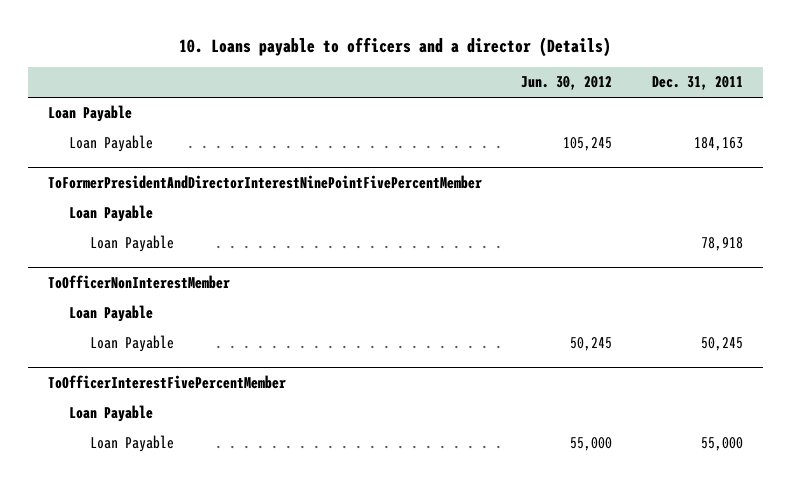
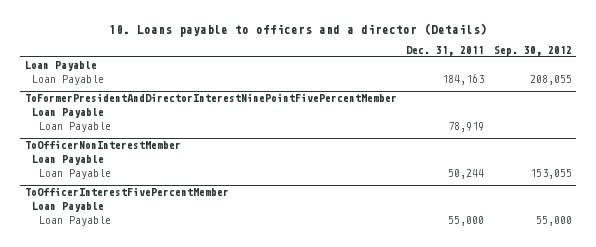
[521,76,613,91] Jun. 30, 2012 -> none
none -> [493,45,572,56] Sep. 30, 2012
[701,237,744,252] 78,918 -> [448,122,485,133] 78,919
[701,337,744,352] 50,245 -> [448,169,485,180] 50,244

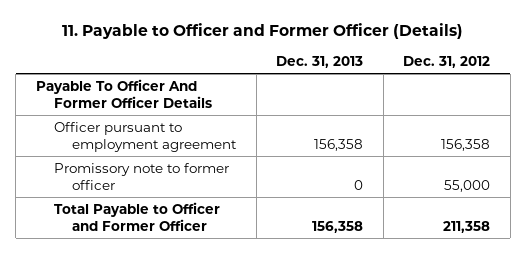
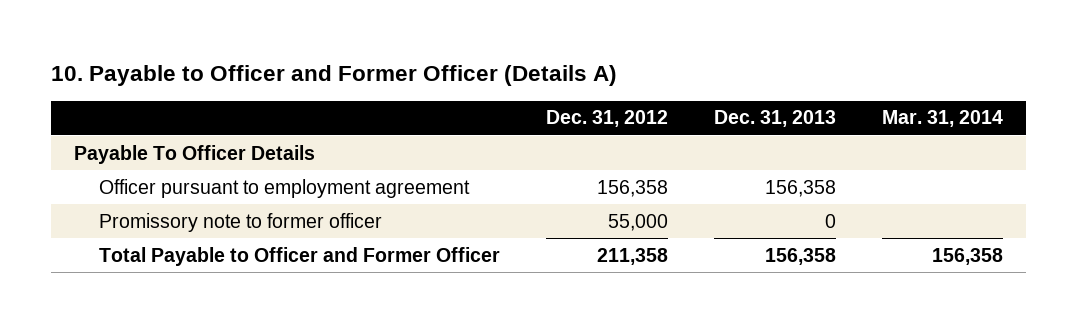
[62,23,464,40] 11. Payable to Officer and Former Officer (Details) -> [50,65,617,87] 10. Payable to Officer and Former Officer (Details A)
none -> [881,110,1003,128] Mar. 31, 2014
[35,78,212,108] Payable To Officer And Former Officer Details -> [73,144,315,164] Payable To Officer Details

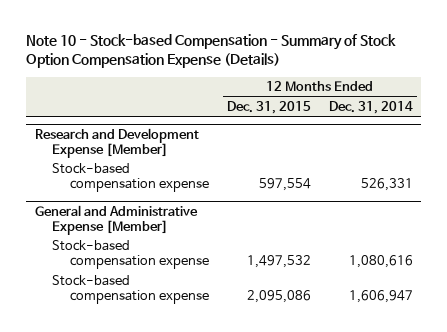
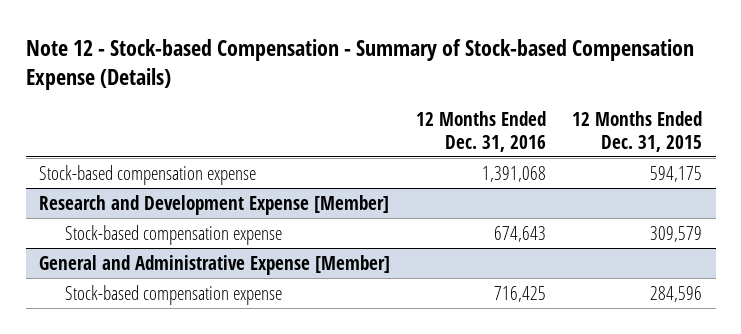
[25,33,396,69] Note 10 - Stock-based Compensation - Summary of Stock Option Compensation Expense (Details) -> [25,38,694,91] Note 12 - Stock-based Compensation - Summary of Stock-based Compensation Expense (Details)
[328,100,413,114] Dec. 31, 2014 -> none
none -> [416,111,547,152] 12 Months Ended Dec. 31, 2016
none -> [39,164,257,185] Stock-based compensation expense
[258,178,311,192] 597,554 -> [650,225,703,242] 309,579
[52,275,210,305] Stock-based compensation expense -> none
[246,255,311,269] 1,497,532 -> [650,285,703,302] 284,596

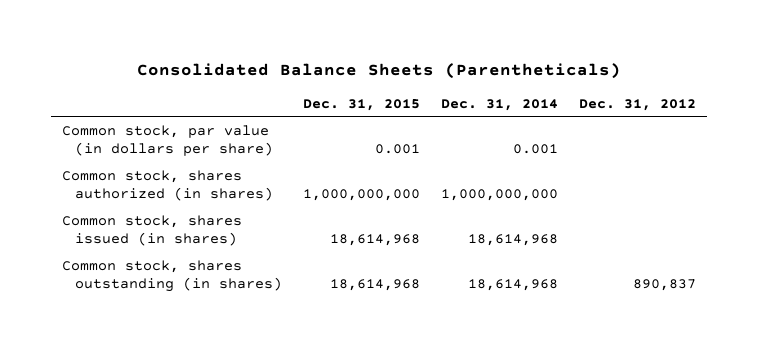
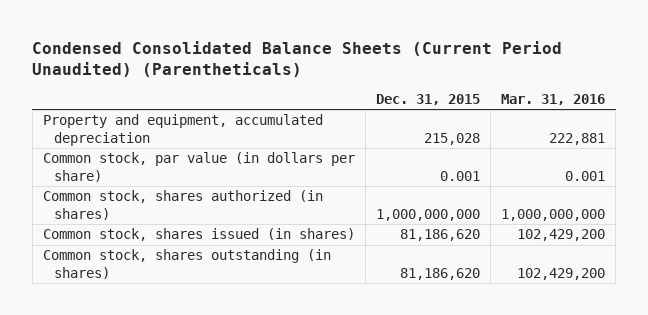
[137,62,622,79] Consolidated Balance Sheets (Parentheticals) -> [32,40,563,77] Condensed Consolidated Balance Sheets (Current Period Unaudited) (Parentheticals)
[441,98,559,111] Dec. 31, 2014 -> none
[579,98,697,111] Dec. 31, 2012 -> none
none -> [501,93,606,105] Mar. 31, 2016
none -> [43,114,324,146] Property and equipment, accumulated depreciation
[330,234,421,247] 18,614,968 -> [400,229,481,242] 81,186,620
[330,279,421,292] 18,614,968 -> [400,267,481,280] 81,186,620

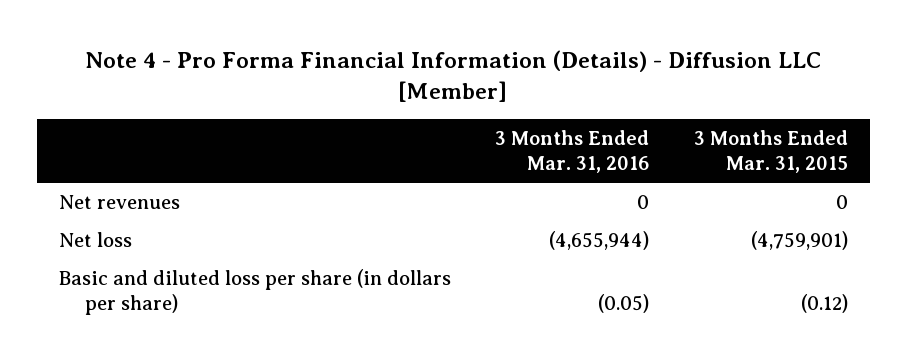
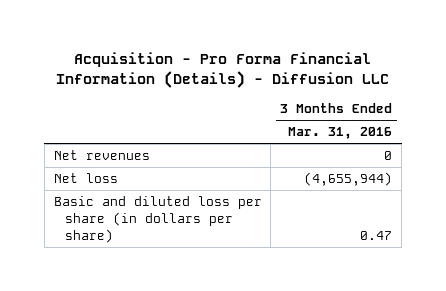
[85,49,822,103] Note 4 - Pro Forma Financial Information (Details) - Diffusion LLC [Member] -> [55,52,389,89] Acquisition - Pro Forma Financial Information (Details) - Diffusion LLC
[693,129,848,174] 3 Months Ended Mar. 31, 2015 -> none
[598,294,650,314] (0.05) -> [360,230,393,240] 0.47

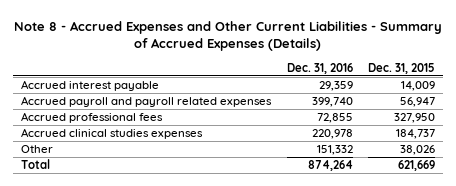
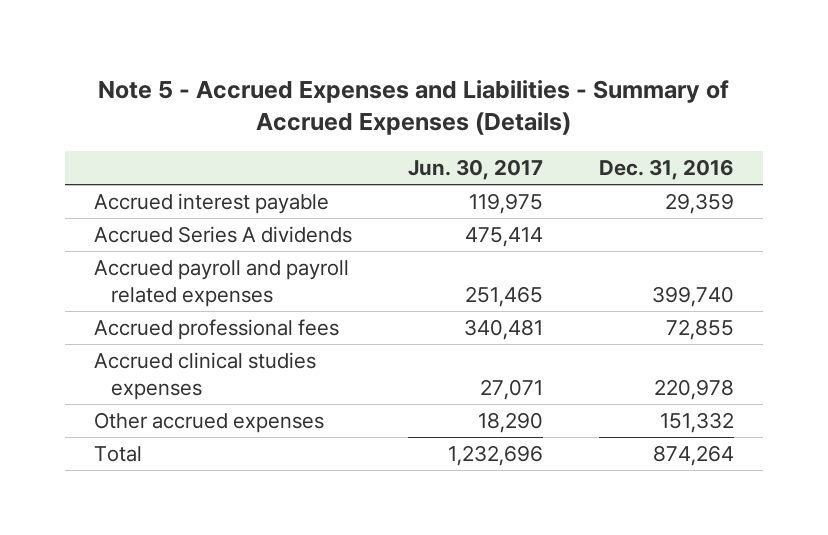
[14,20,443,52] Note 8 - Accrued Expenses and Other Current Liabilities - Summary of Accrued Expenses (Details) -> [98,79,730,136] Note 5 - Accrued Expenses and Liabilities - Summary of Accrued Expenses (Details)
[368,62,436,74] Dec. 31, 2015 -> none
none -> [408,158,544,180] Jun. 30, 2017
none -> [93,225,352,243] Accrued Series A dividends
[21,145,54,154] Other -> [93,411,324,433] Other accrued expenses

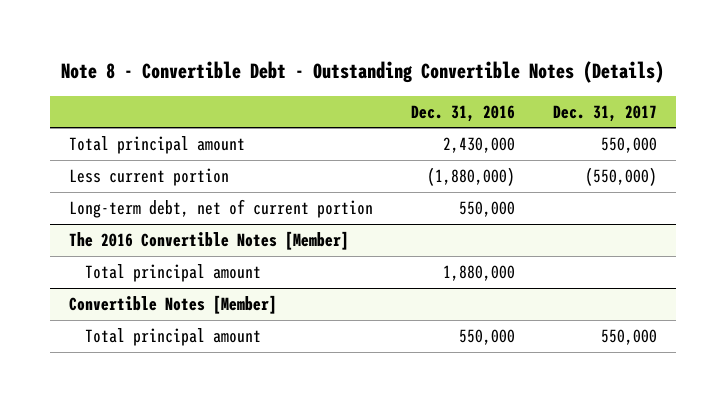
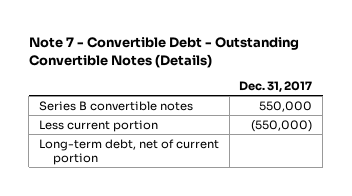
[61,60,665,83] Note 8 - Convertible Debt - Outstanding Convertible Notes (Details) -> [28,36,299,68] Note 7 - Convertible Debt - Outstanding Convertible Notes (Details)
[411,104,516,122] Dec. 31, 2016 -> none
[69,136,246,155] Total principal amount -> [39,100,194,111] Series B convertible notes
[69,231,350,251] The 2016 Convertible Notes [Member] -> none
[85,264,262,283] Total principal amount -> none
[69,295,278,315] Convertible Notes [Member] -> none
[85,328,262,347] Total principal amount -> none

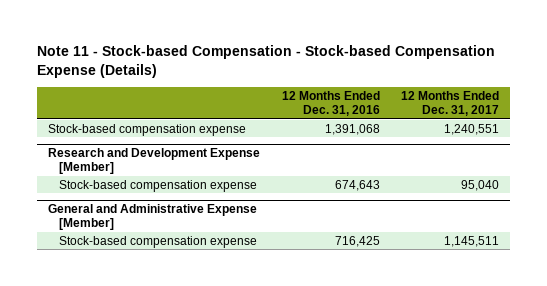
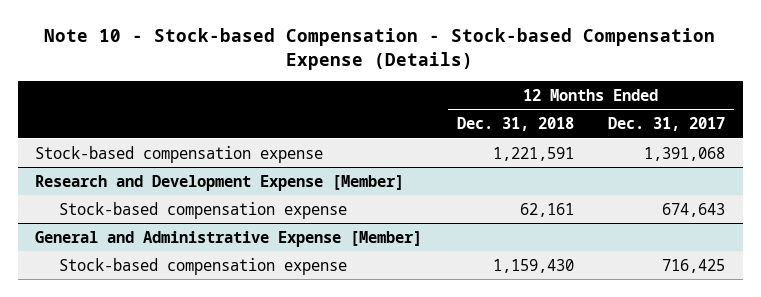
[37,45,496,79] Note 11 - Stock-based Compensation - Stock-based Compensation Expense (Details) -> [44,27,716,70] Note 10 - Stock-based Compensation - Stock-based Compensation Expense (Details)
[281,91,380,117] 12 Months Ended Dec. 31, 2016 -> none
none -> [456,117,574,132] Dec. 31, 2018
[444,123,500,135] 1,240,551 -> [644,146,726,161] 1,391,068
[461,179,500,191] 95,040 -> [662,202,726,217] 674,643
[444,235,500,247] 1,145,511 -> [662,258,726,273] 716,425

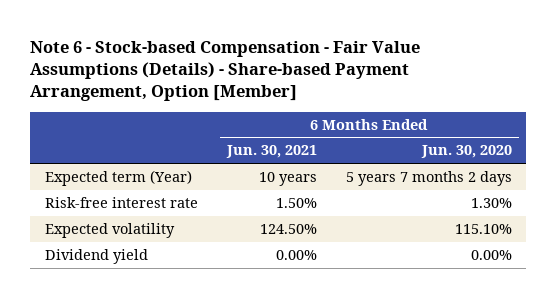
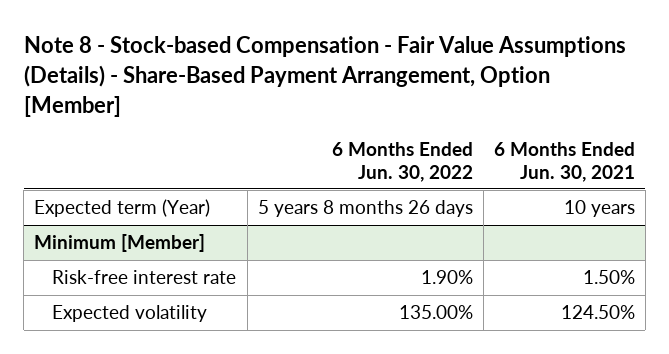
[30,40,421,102] Note 6 - Stock-based Compensation - Fair Value Assumptions (Details) - Share-based Payment Arrangement, Option [Member] -> [23,36,626,117] Note 8 - Stock-based Compensation - Fair Value Assumptions (Details) - Share-Based Payment Arrangement, Option [Member]
[420,145,512,159] Jun. 30, 2020 -> none
none -> [331,141,473,182] 6 Months Ended Jun. 30, 2022
none -> [34,234,206,253] Minimum [Member]
[44,249,148,265] Dividend yield -> none

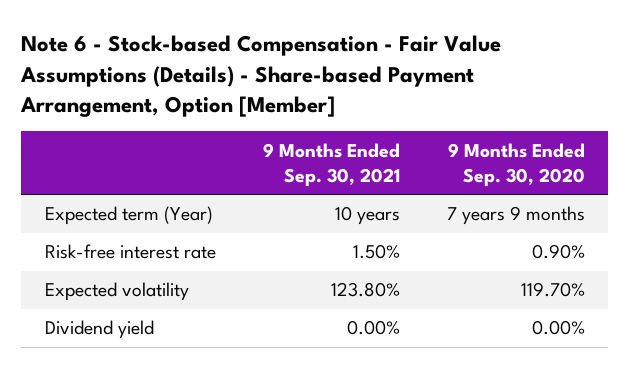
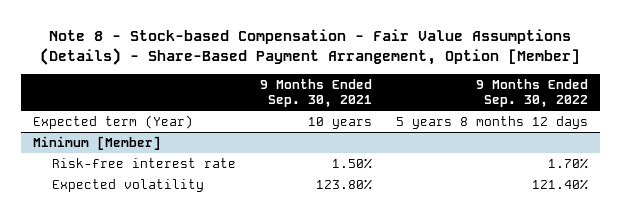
[20,35,502,117] Note 6 - Stock-based Compensation - Fair Value Assumptions (Details) - Share-based Payment Arrangement, Option [Member] -> [40,28,581,65] Note 8 - Stock-based Compensation - Fair Value Assumptions (Details) - Share-Based Payment Arrangement, Option [Member]
[447,142,585,187] 9 Months Ended Sep. 30, 2020 -> none
none -> [475,78,588,108] 9 Months Ended Sep. 30, 2022
none -> [32,135,161,150] Minimum [Member]
[44,320,154,340] Dividend yield -> none

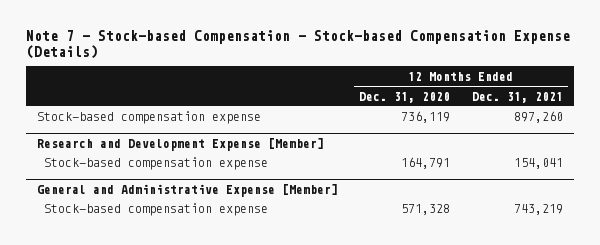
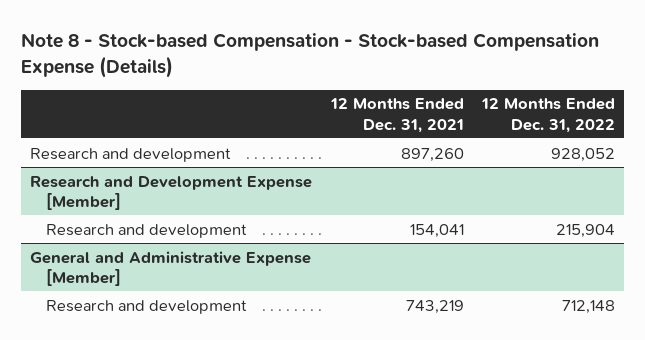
[25,30,570,59] Note 7 - Stock-based Compensation - Stock-based Compensation Expense (Details) -> [21,33,600,78] Note 8 - Stock-based Compensation - Stock-based Compensation Expense (Details)
[359,91,451,103] Dec. 31, 2020 -> none
none -> [480,98,615,133] 12 Months Ended Dec. 31, 2022
[36,111,261,125] Stock-based compensation expense -> [30,147,232,162] Research and development
[44,157,269,171] Stock-based compensation expense -> [46,223,248,238] Research and development
[44,203,269,217] Stock-based compensation expense -> [46,299,248,314] Research and development

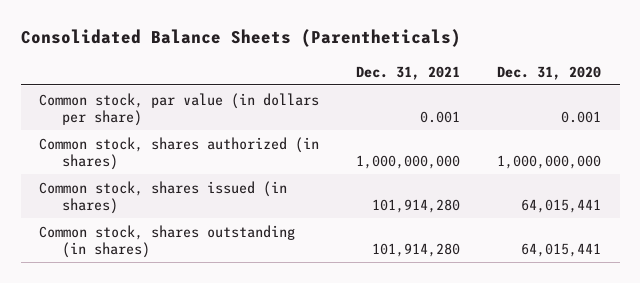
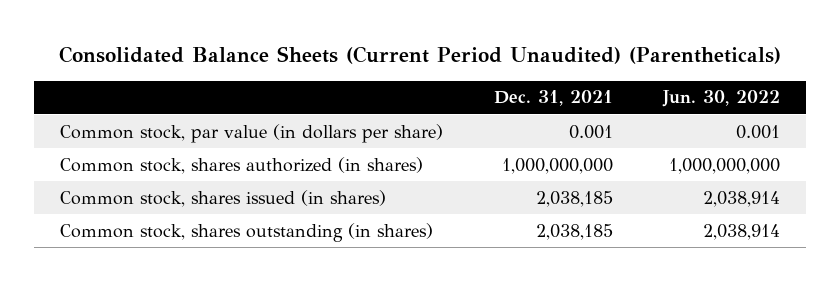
[20,29,461,48] Consolidated Balance Sheets (Parentheticals) -> [59,46,782,65] Consolidated Balance Sheets (Current Period Unaudited) (Parentheticals)
[497,65,602,80] Dec. 31, 2020 -> none
none -> [662,90,781,108] Jun. 30, 2022
[372,198,461,213] 101,914,280 -> [535,190,613,207] 2,038,185
[372,242,461,257] 101,914,280 -> [535,223,613,240] 2,038,185

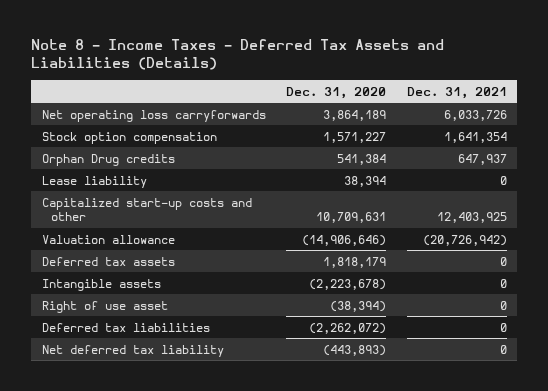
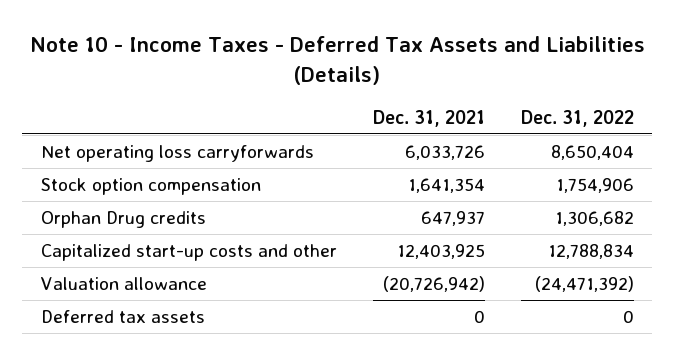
[31,38,445,71] Note 8 - Income Taxes - Deferred Tax Assets and Liabilities (Details) -> [30,36,646,85] Note 10 - Income Taxes - Deferred Tax Assets and Liabilities (Details)
[286,86,387,99] Dec. 31, 2020 -> none
none -> [521,109,635,127] Dec. 31, 2022
[41,175,147,188] Lease liability -> none
[41,278,161,291] Intangible assets -> none
[41,300,168,313] Right of use asset -> none
[41,322,210,332] Deferred tax liabilities -> none
[41,344,224,357] Net deferred tax liability -> none

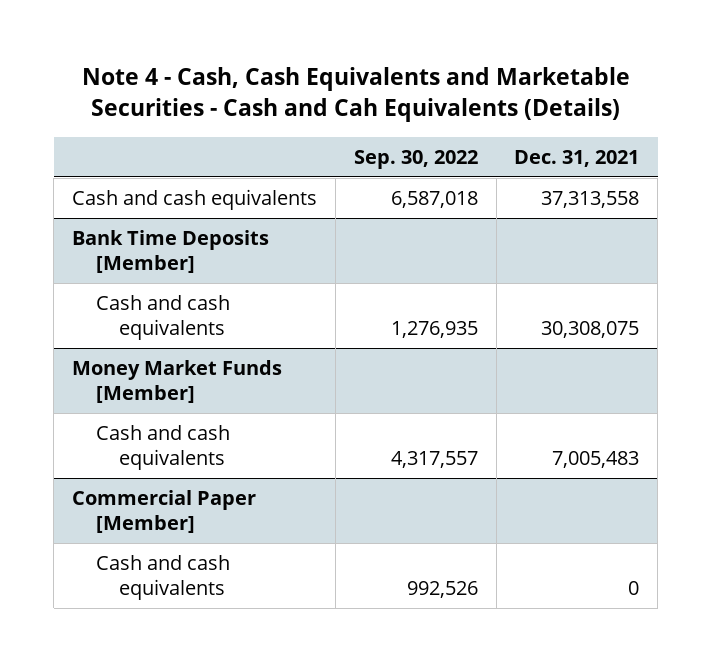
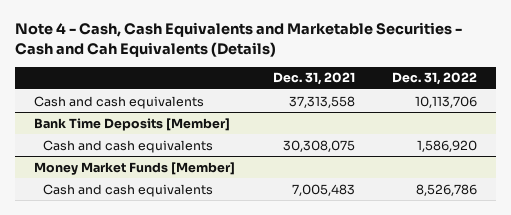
[353,149,478,169] Sep. 30, 2022 -> none
none -> [392,72,478,86] Dec. 31, 2022
[72,490,257,533] Commercial Paper [Member] -> none
[95,555,230,600] Cash and cash equivalents -> none

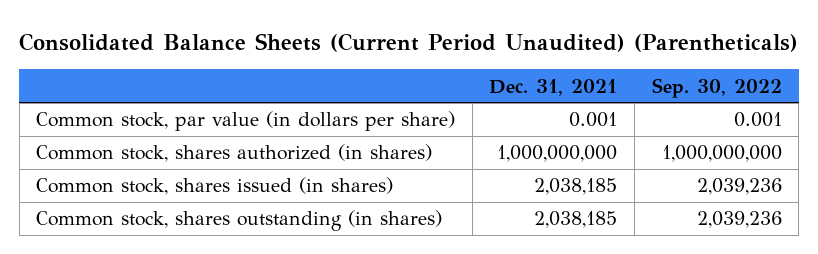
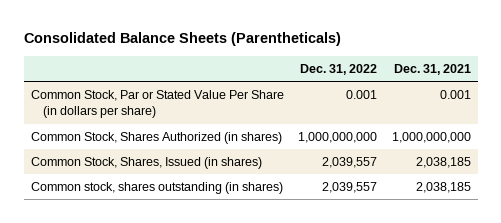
[19,32,799,52] Consolidated Balance Sheets (Current Period Unaudited) (Parentheticals) -> [23,32,341,47] Consolidated Balance Sheets (Parentheticals)
[651,77,782,98] Sep. 30, 2022 -> none
none -> [300,63,378,75] Dec. 31, 2022
[36,111,456,132] Common stock, par value (in dollars per share) -> [30,90,284,119] Common Stock, Par or Stated Value Per Share (in dollars per share)
[36,144,433,163] Common stock, shares authorized (in shares) -> [30,132,282,145] Common Stock, Shares Authorized (in shares)
[36,177,394,196] Common stock, shares issued (in shares) -> [30,157,262,170] Common Stock, Shares, Issued (in shares)

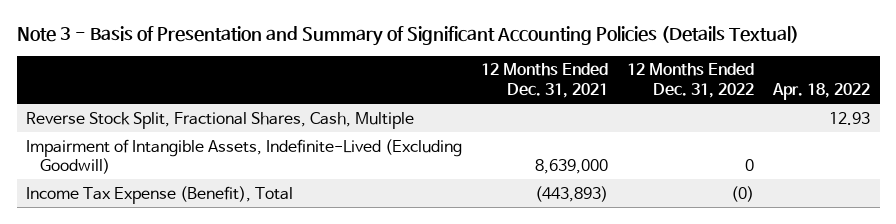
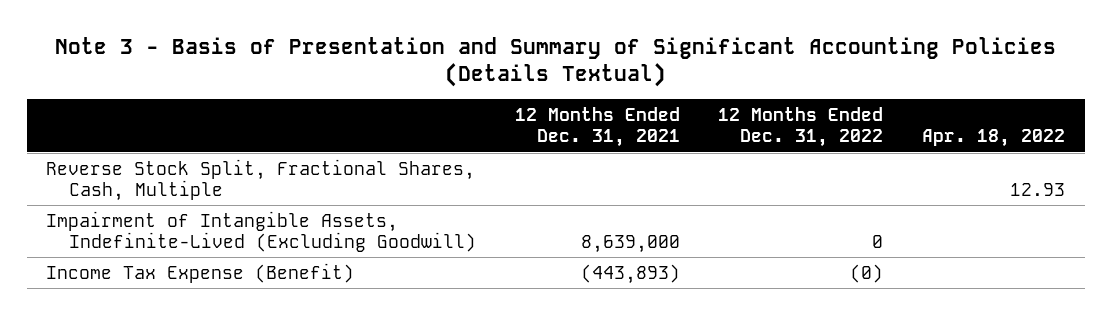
[26,185,294,204] Income Tax Expense (Benefit), Total -> [45,262,354,283] Income Tax Expense (Benefit)

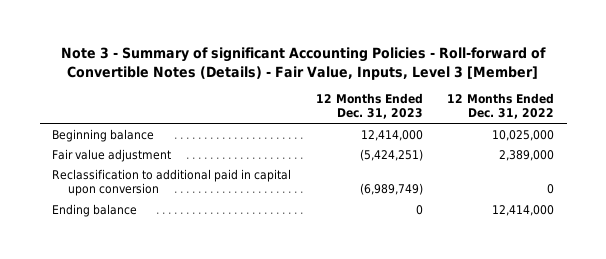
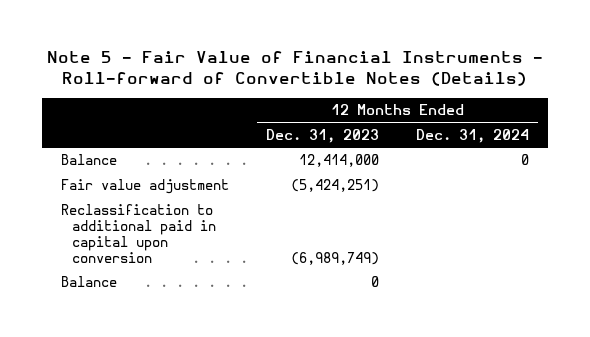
[61,47,547,80] Note 3 - Summary of significant Accounting Policies - Roll-forward of Convertible Notes (Details) - Fair Value, Inputs, Level 3 [Member] -> [47,51,544,87] Note 5 - Fair Value of Financial Instruments - Roll-forward of Convertible Notes (Details)
[447,93,555,120] 12 Months Ended Dec. 31, 2022 -> none
none -> [416,128,530,143] Dec. 31, 2024
[52,128,155,142] Beginning balance -> [60,154,117,166] Balance
[52,203,138,217] Ending balance -> [60,276,117,288] Balance

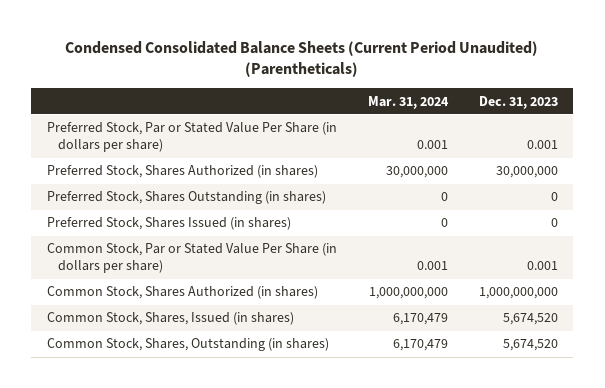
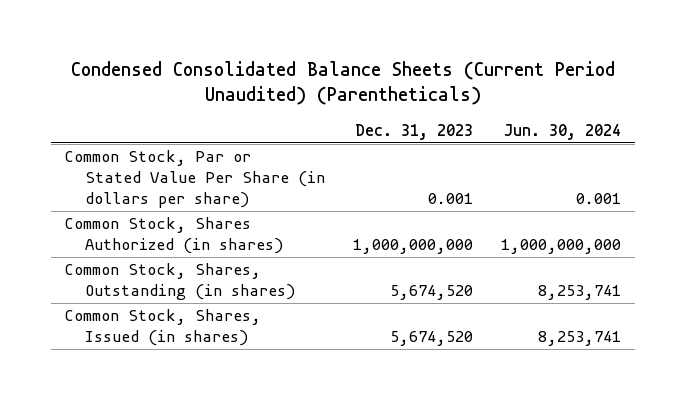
[367,95,449,109] Mar. 31, 2024 -> none
none -> [503,123,621,140] Jun. 30, 2024
[46,122,337,153] Preferred Stock, Par or Stated Value Per Share (in dollars per share) -> none
[46,165,318,179] Preferred Stock, Shares Authorized (in shares) -> none
[46,191,326,205] Preferred Stock, Shares Outstanding (in shares) -> none
[46,217,291,231] Preferred Stock, Shares Issued (in shares) -> none
[46,312,294,326] Common Stock, Shares, Issued (in shares) -> [64,309,262,347] Common Stock, Shares, Issued (in shares)

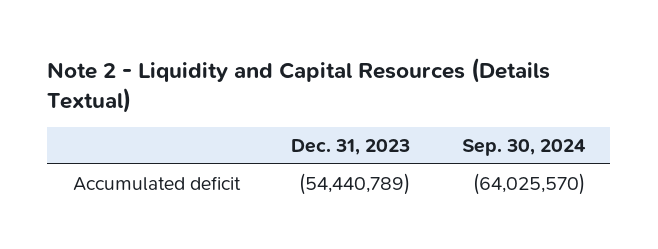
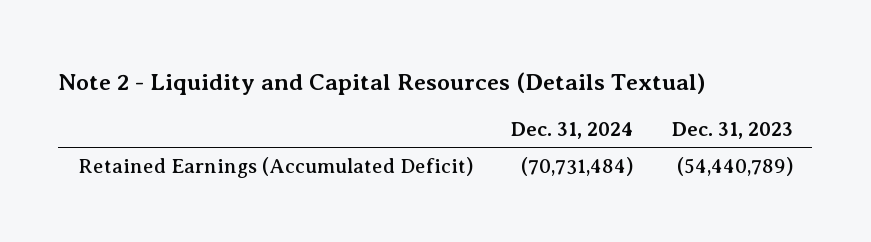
[461,139,586,157] Sep. 30, 2024 -> none
none -> [511,122,634,140] Dec. 31, 2024
[73,175,242,191] Accumulated deficit -> [77,157,473,179] Retained Earnings (Accumulated Deficit)

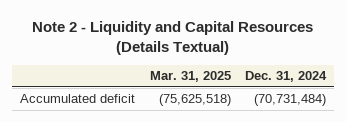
[671,122,793,140] Dec. 31, 2023 -> none
none -> [149,71,231,83] Mar. 31, 2025
[77,157,473,179] Retained Earnings (Accumulated Deficit) -> [19,94,135,104] Accumulated deficit

